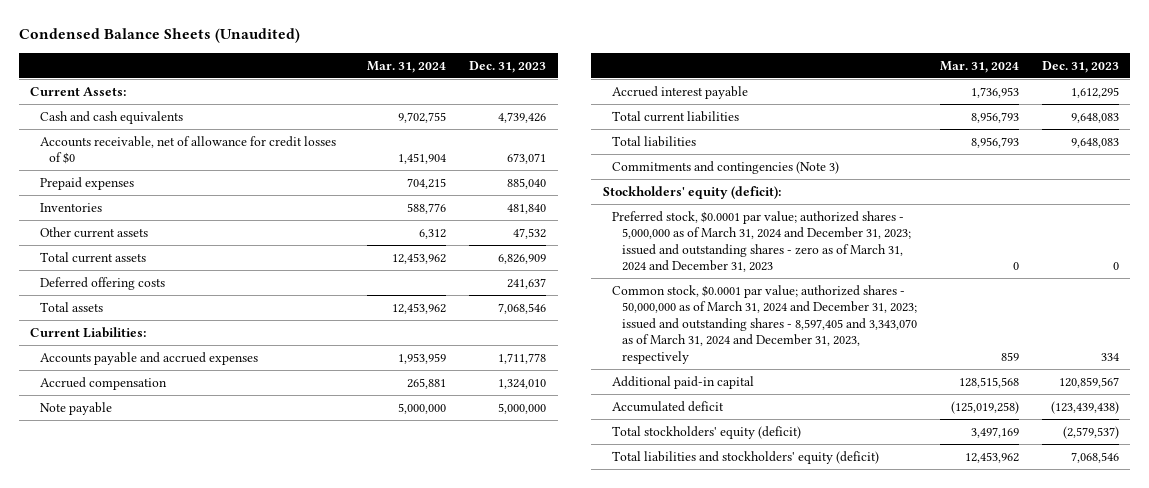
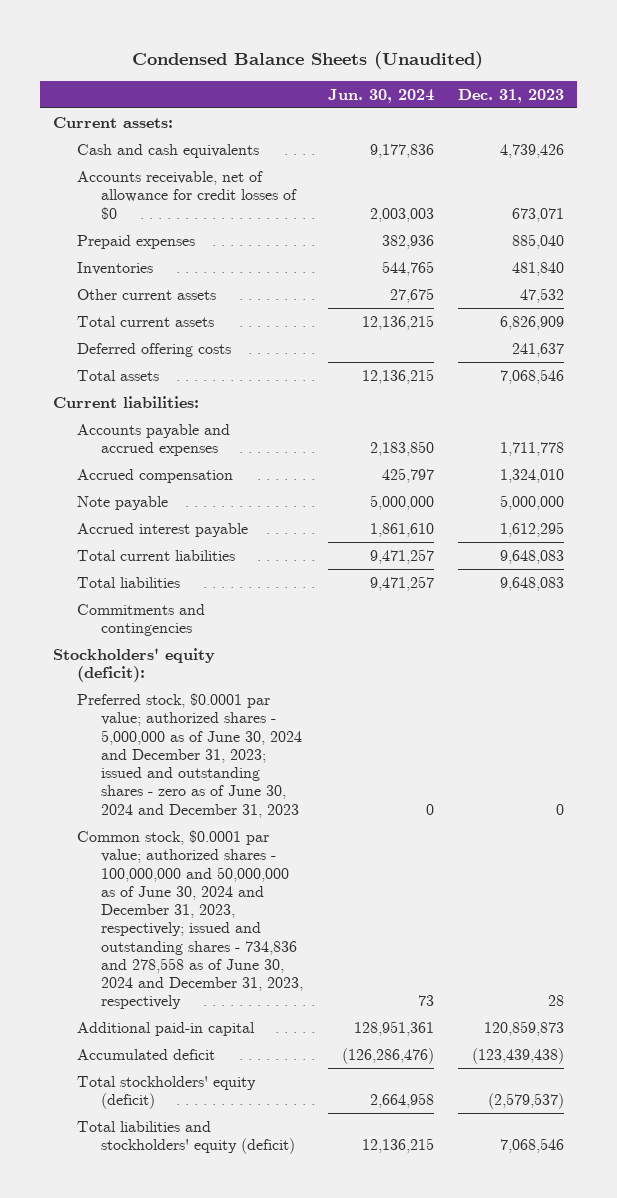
[367,60,447,73] Mar. 31, 2024 -> none
none -> [327,88,434,103] Jun. 30, 2024
[30,86,127,96] Current Assets: -> [52,117,173,129] Current assets:
[30,326,147,338] Current Liabilities: -> [52,396,199,409] Current liabilities:
[612,160,840,174] Commitments and contingencies (Note 3) -> [76,604,205,637] Commitments and contingencies
[612,210,911,273] Preferred stock, $0.0001 par value; authorized shares - 5,000,000 as of March 31, 2024 and December 31, 2023; issued and outstanding shares - zero as of March 31, 2024 and December 31, 2023 -> [76,693,303,818] Preferred stock, $0.0001 par value; authorized shares - 5,000,000 as of June 30, 2024 and December 31, 2023; issued and outstanding shares - zero as of June 30, 2024 and December 31, 2023
[612,284,917,364] Common stock, $0.0001 par value; authorized shares - 50,000,000 as of March 31, 2024 and December 31, 2023; issued and outstanding shares - 8,597,405 and 3,343,070 as of March 31, 2024 and December 31, 2023, respectively -> [76,830,304,1010] Common stock, $0.0001 par value; authorized shares - 100,000,000 and 50,000,000 as of June 30, 2024 and December 31, 2023, respectively; issued and outstanding shares - 734,836 and 278,558 as of June 30, 2024 and December 31, 2023, respectively
[1100,352,1119,361] 334 -> [548,995,565,1007] 28
[1058,376,1119,388] 120,859,567 -> [484,1021,565,1037] 120,859,873

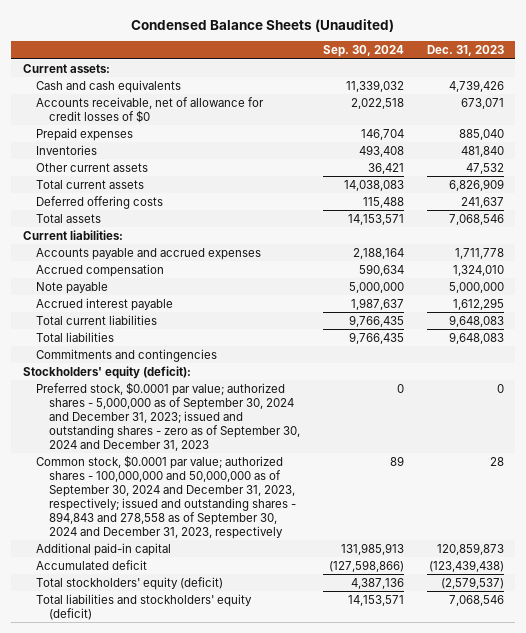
[327,88,434,103] Jun. 30, 2024 -> none
none -> [322,45,404,58] Sep. 30, 2024
[76,693,303,818] Preferred stock, $0.0001 par value; authorized shares - 5,000,000 as of June 30, 2024 and December 31, 2023; issued and outstanding shares - zero as of June 30, 2024 and December 31, 2023 -> [35,381,301,451] Preferred stock, $0.0001 par value; authorized shares - 5,000,000 as of September 30, 2024 and December 31, 2023; issued and outstanding shares - zero as of September 30, 2024 and December 31, 2023
[76,830,304,1010] Common stock, $0.0001 par value; authorized shares - 100,000,000 and 50,000,000 as of June 30, 2024 and December 31, 2023, respectively; issued and outstanding shares - 734,836 and 278,558 as of June 30, 2024 and December 31, 2023, respectively -> [35,454,297,539] Common stock, $0.0001 par value; authorized shares - 100,000,000 and 50,000,000 as of September 30, 2024 and December 31, 2023, respectively; issued and outstanding shares - 894,843 and 278,558 as of September 30, 2024 and December 31, 2023, respectively

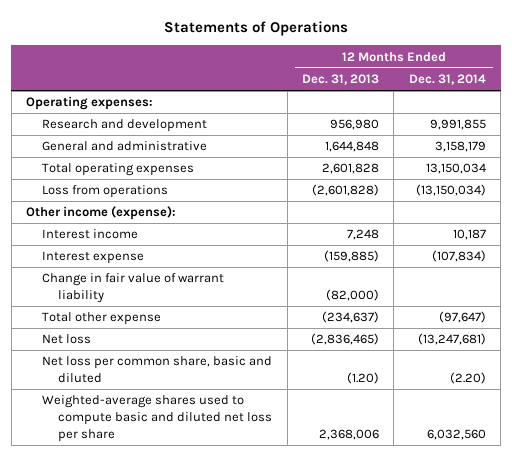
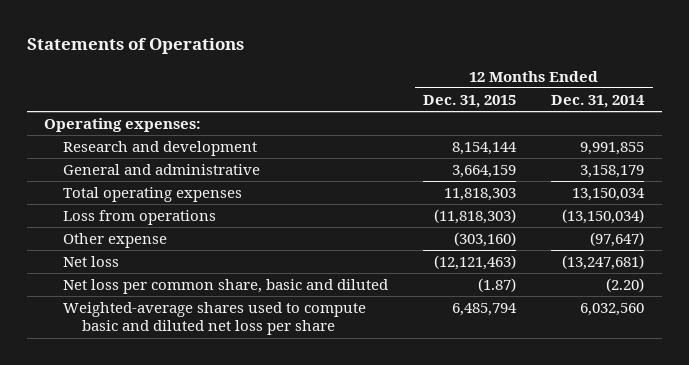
[302,74,380,86] Dec. 31, 2013 -> none
none -> [423,94,517,108] Dec. 31, 2015
[26,206,177,221] Other income (expense): -> none
[42,229,139,240] Interest income -> none
[42,251,145,265] Interest expense -> none
[42,273,225,304] Change in fair value of warrant liability -> none
[42,312,162,326] Total other expense -> [63,232,168,248] Other expense

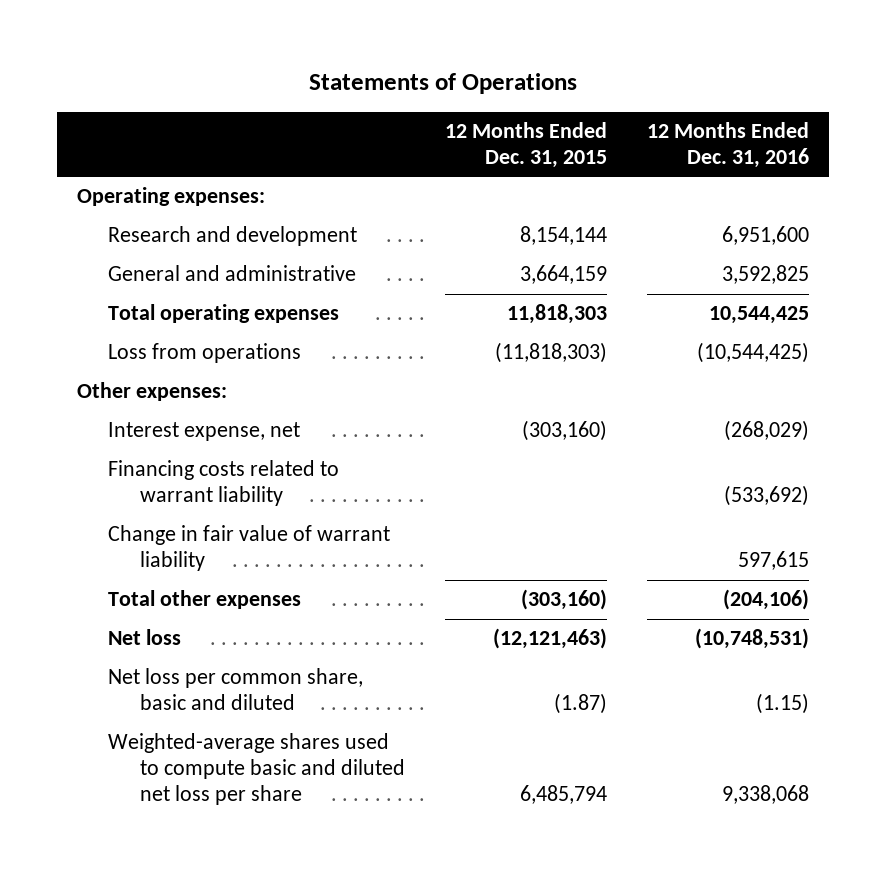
[551,94,646,108] Dec. 31, 2014 -> none
none -> [647,121,810,168] 12 Months Ended Dec. 31, 2016
none -> [76,382,227,402] Other expenses:
none -> [108,422,301,442] Interest expense, net
none -> [108,460,340,507] Financing costs related to warrant liability
none -> [108,525,391,572] Change in fair value of warrant liability
[63,232,168,248] Other expense -> [108,590,302,610] Total other expenses

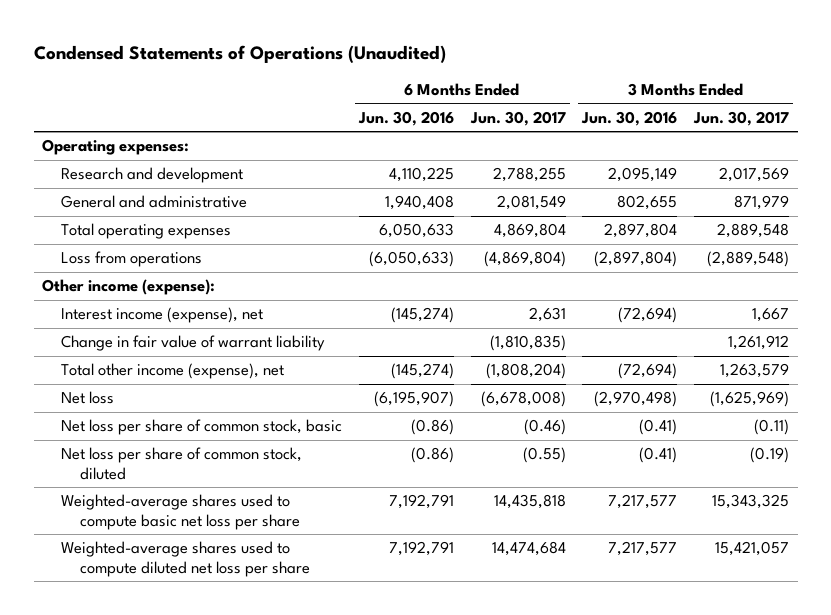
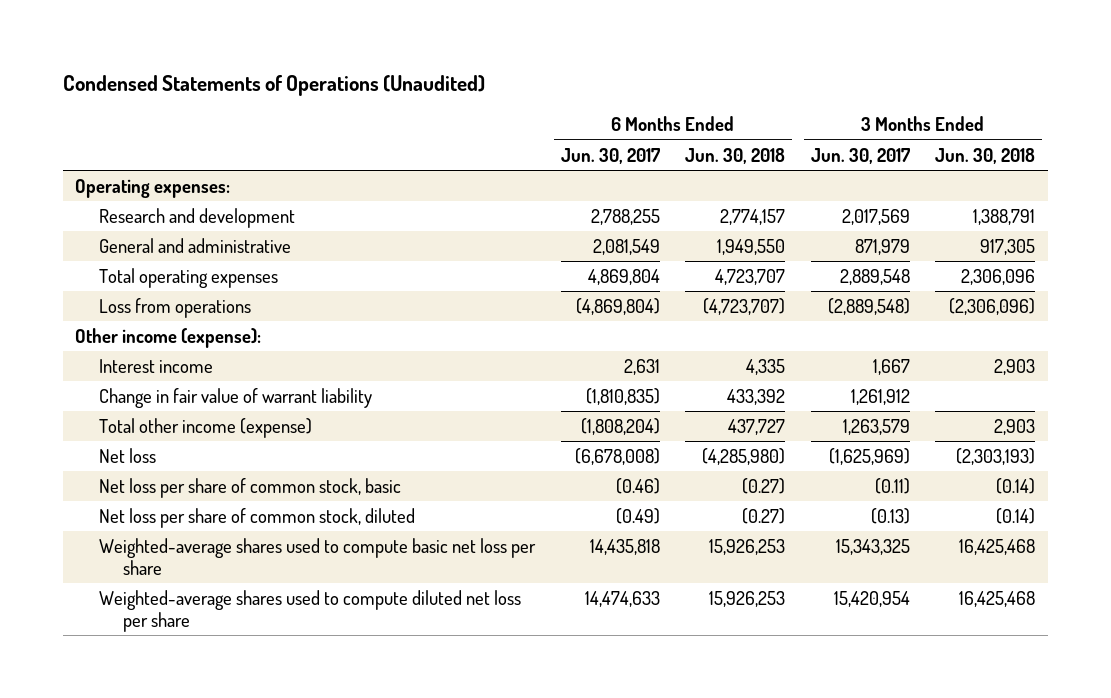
[357,110,454,126] Jun. 30, 2016 -> none
[581,110,678,126] Jun. 30, 2016 -> none
none -> [685,147,786,164] Jun. 30, 2018
none -> [935,147,1036,164] Jun. 30, 2018
[61,307,264,324] Interest income (expense), net -> [98,358,213,373] Interest income
[61,363,285,380] Total other income (expense), net -> [98,417,312,438] Total other income (expense)
[522,447,566,464] (0.55) -> [615,507,660,524] (0.49)
[750,447,790,464] (0.19) -> [870,507,910,524] (0.13)
[491,541,566,557] 14,474,684 -> [584,590,660,607] 14,474,633
[715,541,790,557] 15,421,057 -> [833,590,910,607] 15,420,954

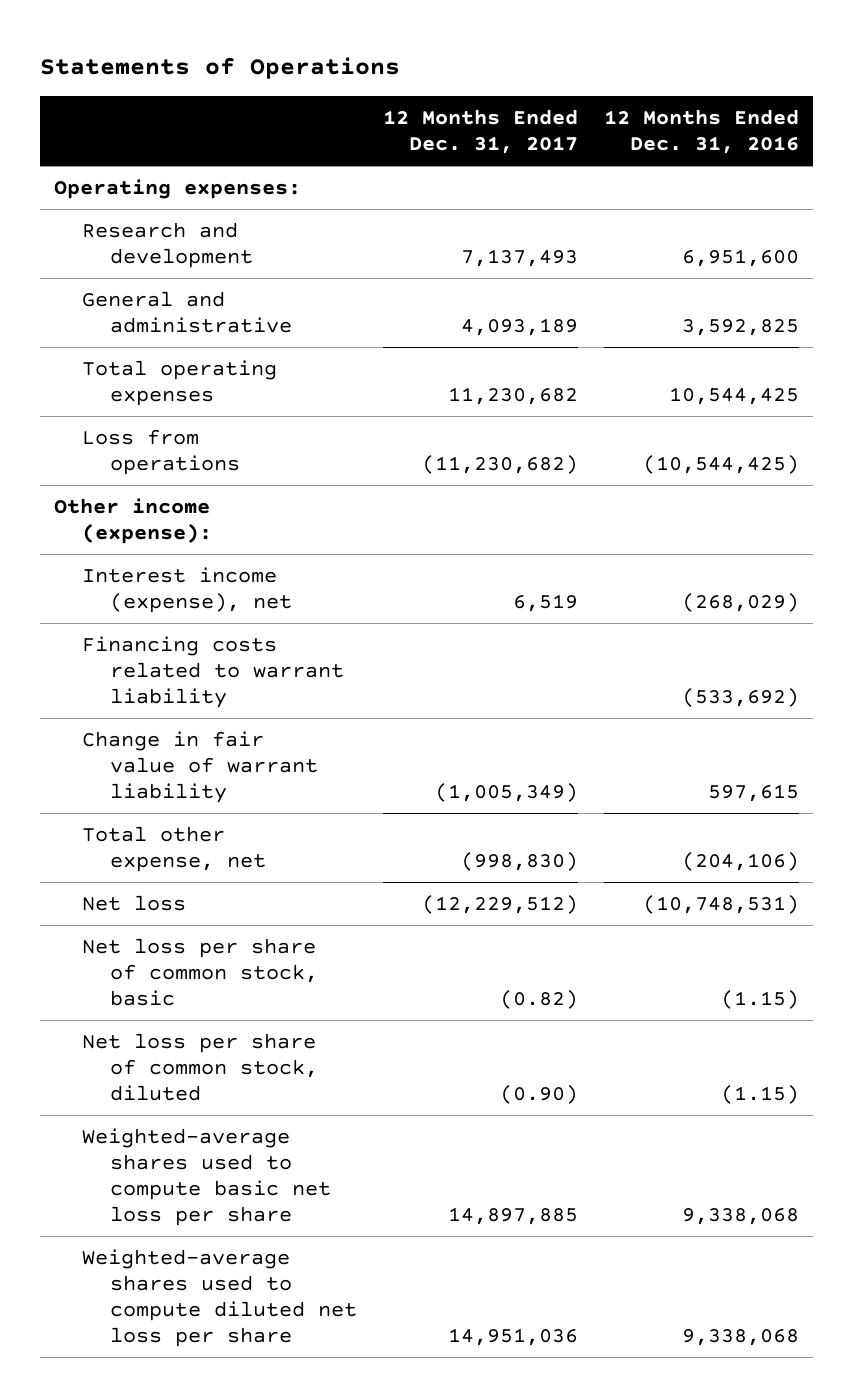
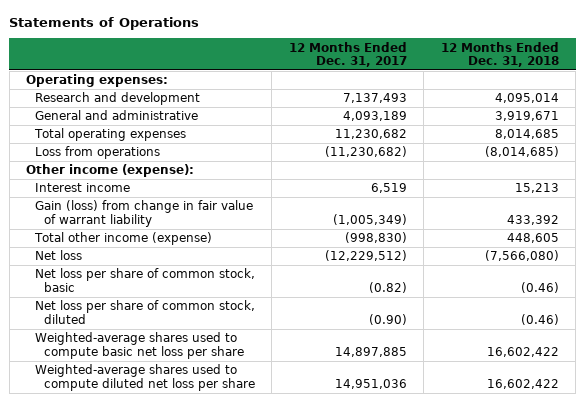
[604,109,800,155] 12 Months Ended Dec. 31, 2016 -> none
none -> [440,41,559,68] 12 Months Ended Dec. 31, 2018
[81,636,344,709] Financing costs related to warrant liability -> none
[81,567,292,614] Interest income (expense), net -> [34,183,130,193] Interest income
[81,731,318,804] Change in fair value of warrant liability -> [34,200,253,227] Gain (loss) from change in fair value of warrant liability
[81,826,266,873] Total other expense, net -> [33,232,212,246] Total other income (expense)

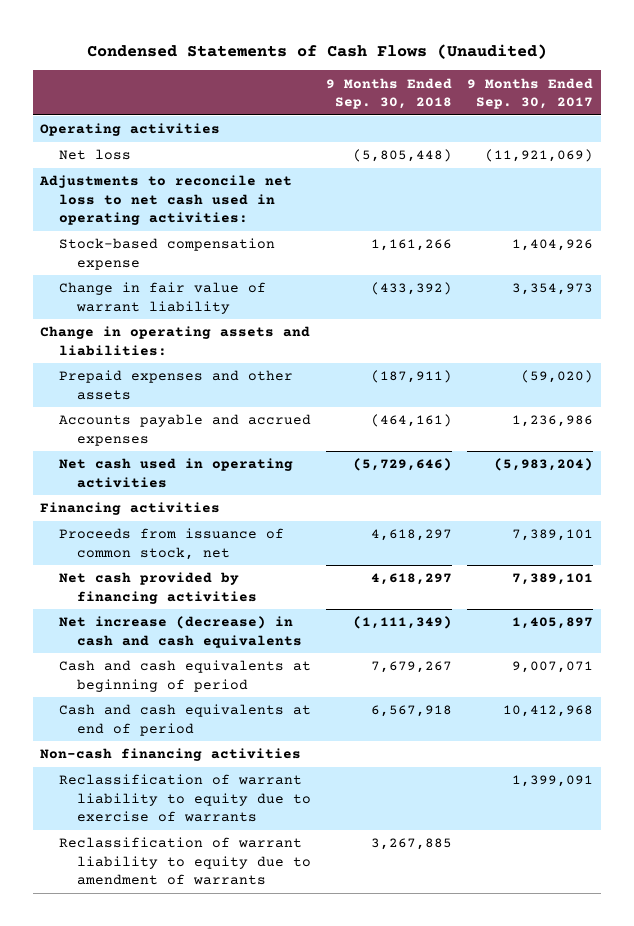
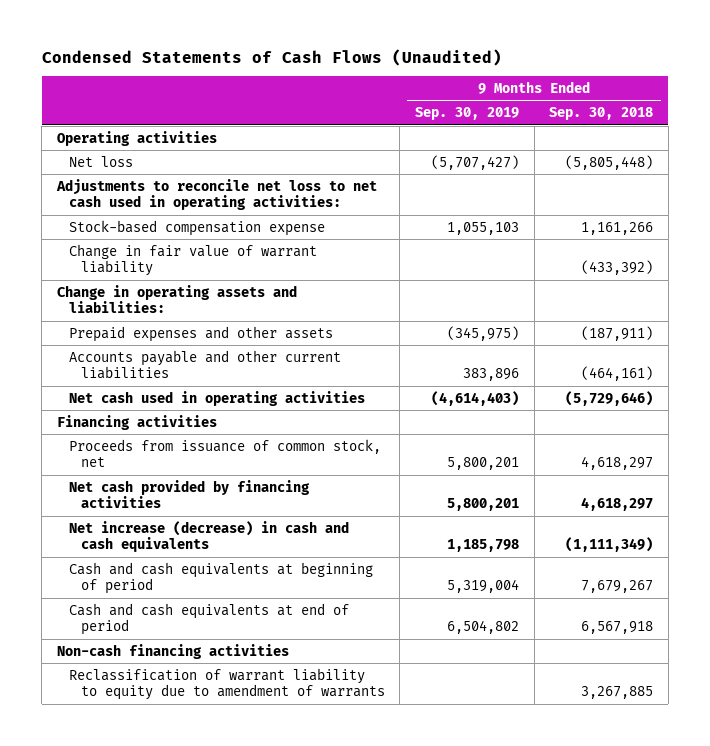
[467,77,594,110] 9 Months Ended Sep. 30, 2017 -> none
none -> [414,107,519,121] Sep. 30, 2019
[58,414,311,446] Accounts payable and accrued expenses -> [68,349,341,380] Accounts payable and other current liabilities
[58,774,312,823] Reclassification of warrant liability to equity due to exercise of warrants -> none

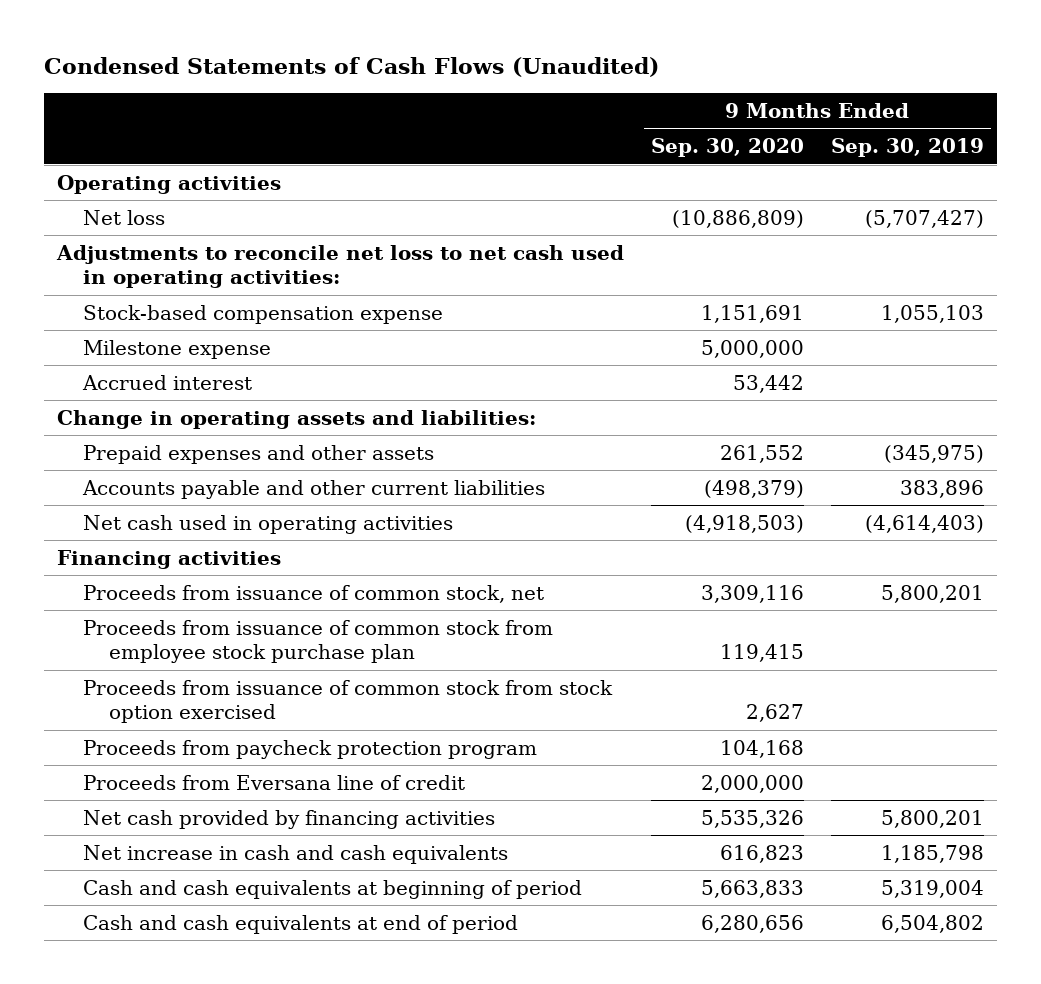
[549,107,654,121] Sep. 30, 2018 -> none
none -> [650,138,804,158] Sep. 30, 2020
[68,243,317,277] Change in fair value of warrant liability -> none
none -> [82,339,271,359] Milestone expense
none -> [81,374,252,390] Accrued interest
none -> [82,619,553,664] Proceeds from issuance of common stock from employee stock purchase plan
none -> [82,679,613,724] Proceeds from issuance of common stock from stock option exercised
none -> [82,739,537,759] Proceeds from paycheck protection program
none -> [82,774,465,790] Proceeds from Eversana line of credit
[68,520,349,553] Net increase (decrease) in cash and cash equivalents -> [82,844,508,864] Net increase in cash and cash equivalents
[57,643,290,659] Non-cash financing activities -> none
[68,667,385,701] Reclassification of warrant liability to equity due to amendment of warrants -> none

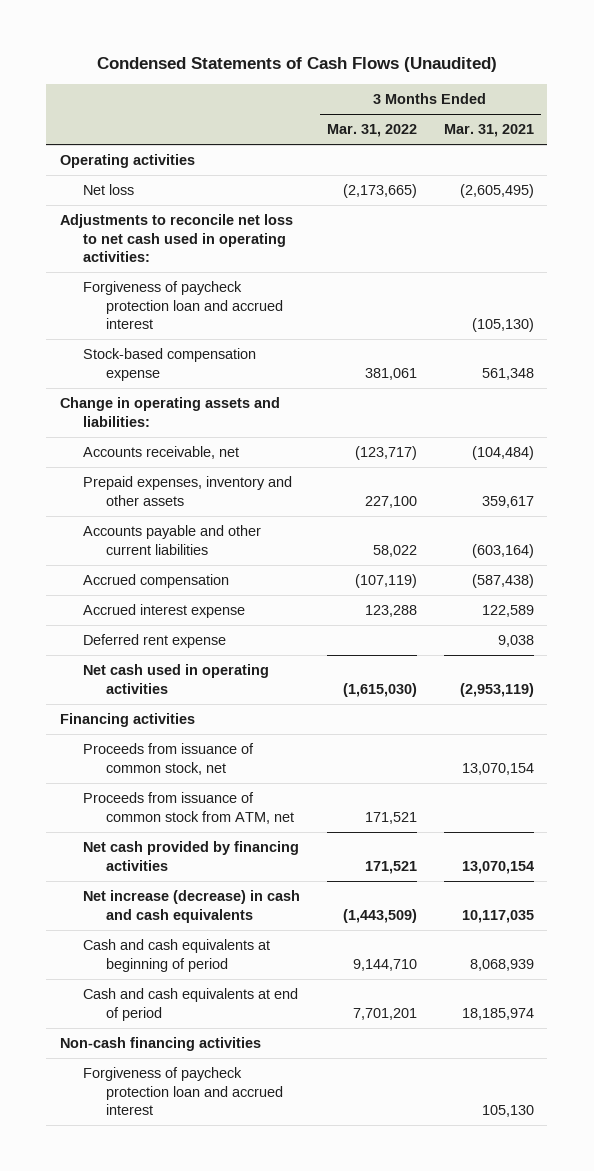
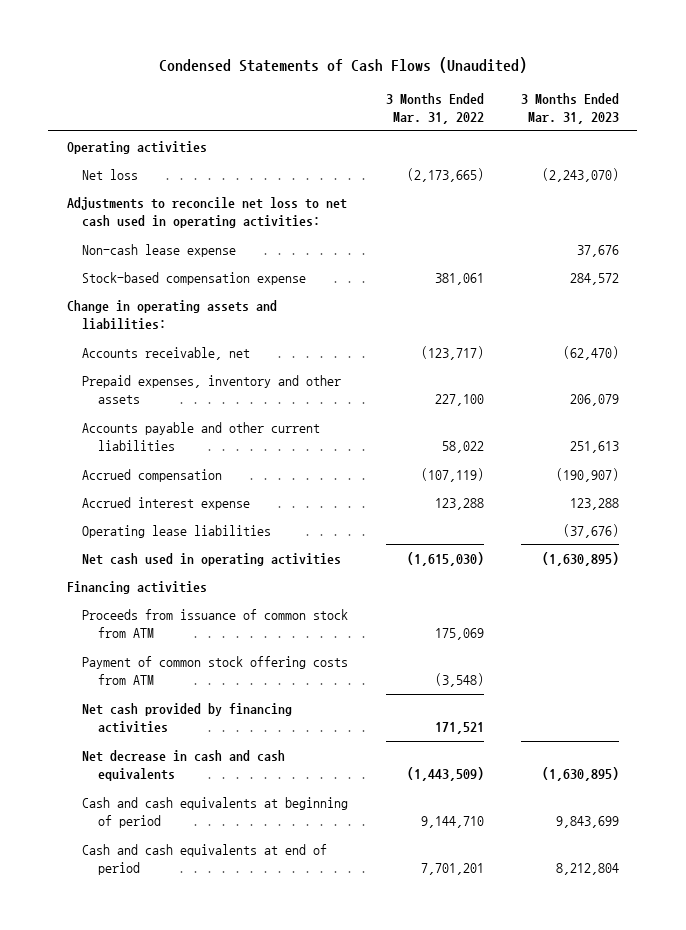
[443,124,534,138] Mar. 31, 2021 -> none
none -> [520,92,619,125] 3 Months Ended Mar. 31, 2023
[83,281,284,330] Forgiveness of paycheck protection loan and accrued interest -> none
none -> [82,243,237,257] Non-cash lease expense
[83,634,227,649] Deferred rent expense -> none
none -> [82,524,272,538] Operating lease liabilities
[83,743,255,775] Proceeds from issuance of common stock, net -> none
[83,792,295,824] Proceeds from issuance of common stock from ATM, net -> [82,608,349,638] Proceeds from issuance of common stock from ATM
[364,811,417,824] 171,521 -> [434,627,484,640] 175,069
none -> [82,655,349,685] Payment of common stock offering costs from ATM
[83,890,301,923] Net increase (decrease) in cash and cash equivalents -> [82,749,286,781] Net decrease in cash and cash equivalents
[59,1037,261,1052] Non-cash financing activities -> none
[83,1067,284,1116] Forgiveness of paycheck protection loan and accrued interest -> none

